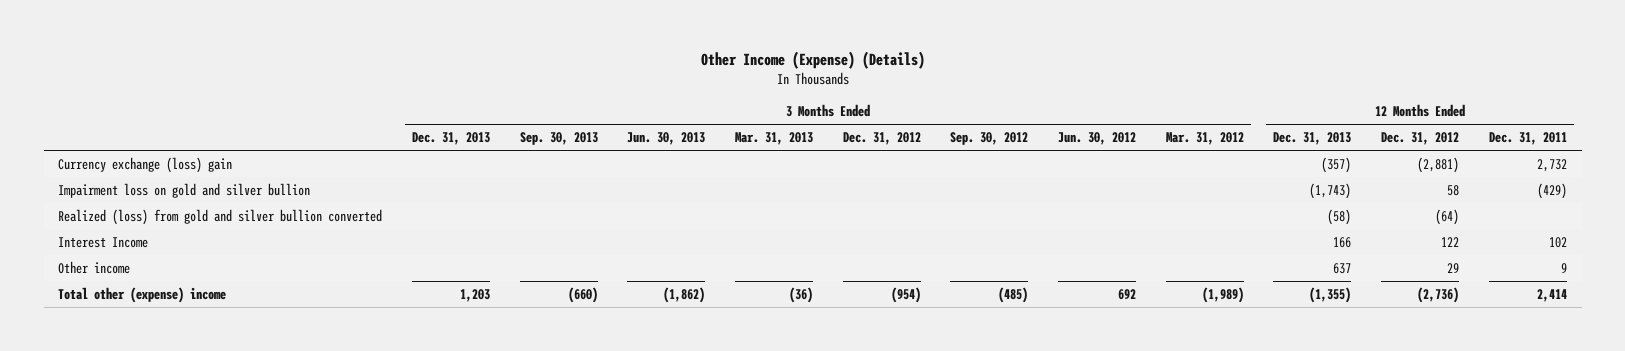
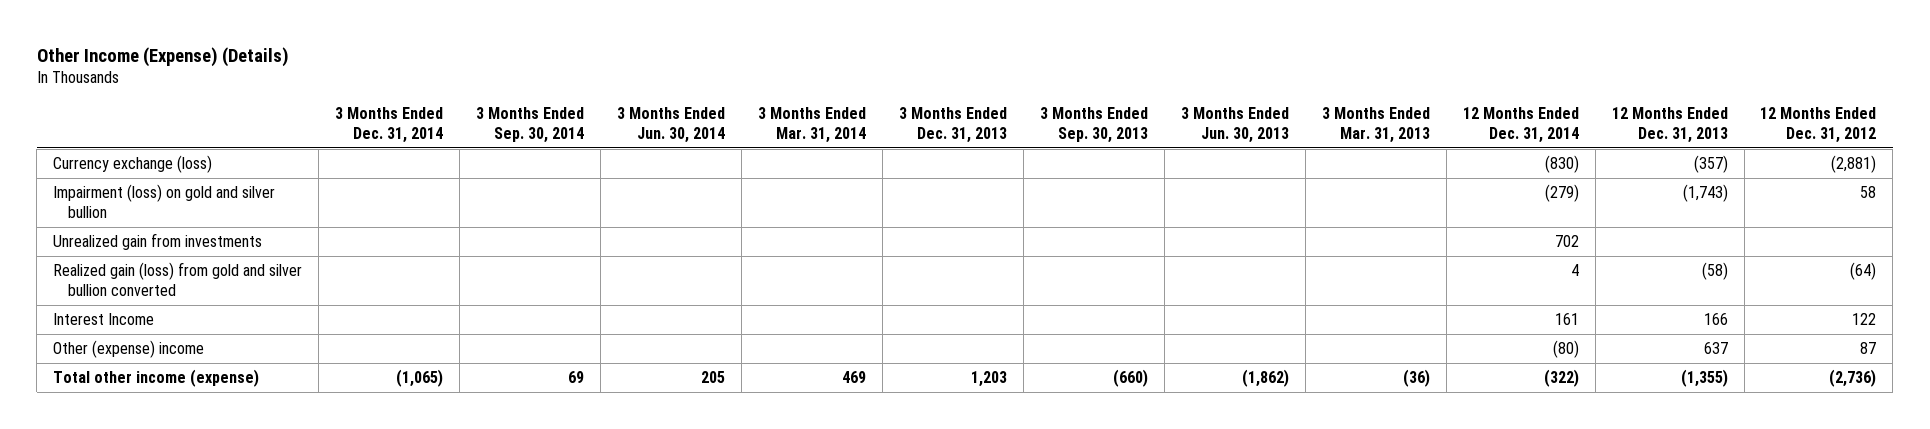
[842,132,921,146] Dec. 31, 2012 -> none
[950,132,1029,146] Sep. 30, 2012 -> none
[1058,132,1137,146] Jun. 30, 2012 -> none
[1165,132,1244,146] Mar. 31, 2012 -> none
[1488,132,1567,146] Dec. 31, 2011 -> none
none -> [335,106,444,144] 3 Months Ended Dec. 31, 2014
none -> [476,106,585,144] 3 Months Ended Sep. 30, 2014
none -> [617,106,726,144] 3 Months Ended Jun. 30, 2014
none -> [758,106,867,144] 3 Months Ended Mar. 31, 2014
none -> [1462,106,1579,144] 12 Months Ended Dec. 31, 2014
[58,156,233,173] Currency exchange (loss) gain -> [53,154,213,173] Currency exchange (loss)
[58,182,311,198] Impairment loss on gold and silver bullion -> [53,183,276,218] Impairment (loss) on gold and silver bullion
none -> [53,232,263,250] Unrealized gain from investments
[58,208,383,225] Realized (loss) from gold and silver bullion converted -> [53,261,303,296] Realized gain (loss) from gold and silver bullion converted
[58,260,131,274] Other income -> [53,339,205,358] Other (expense) income
[1447,262,1460,273] 29 -> [1860,341,1877,354] 87
[58,286,227,303] Total other (expense) income -> [53,368,260,387] Total other income (expense)

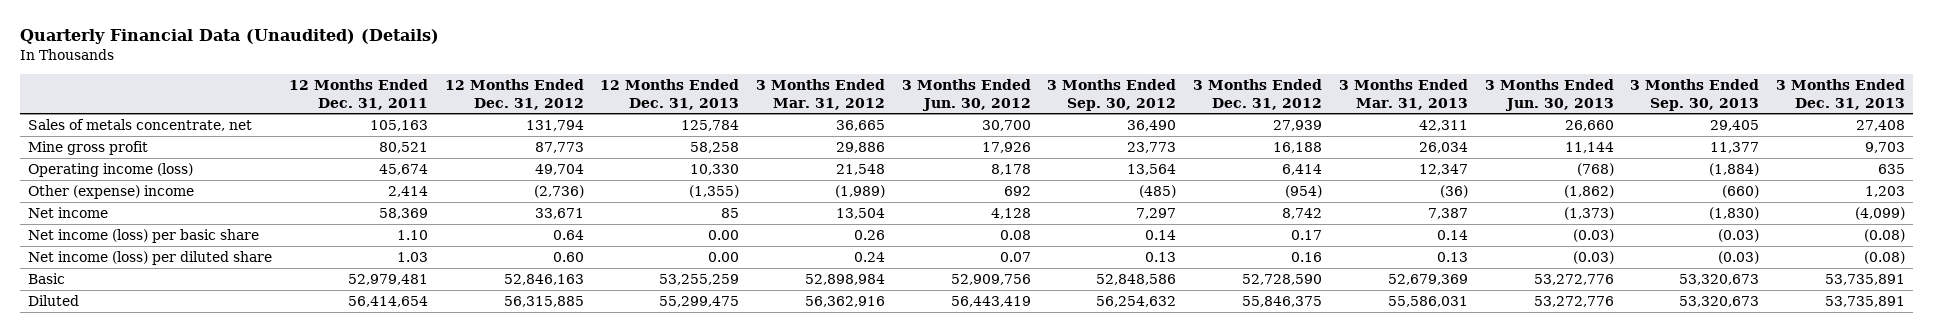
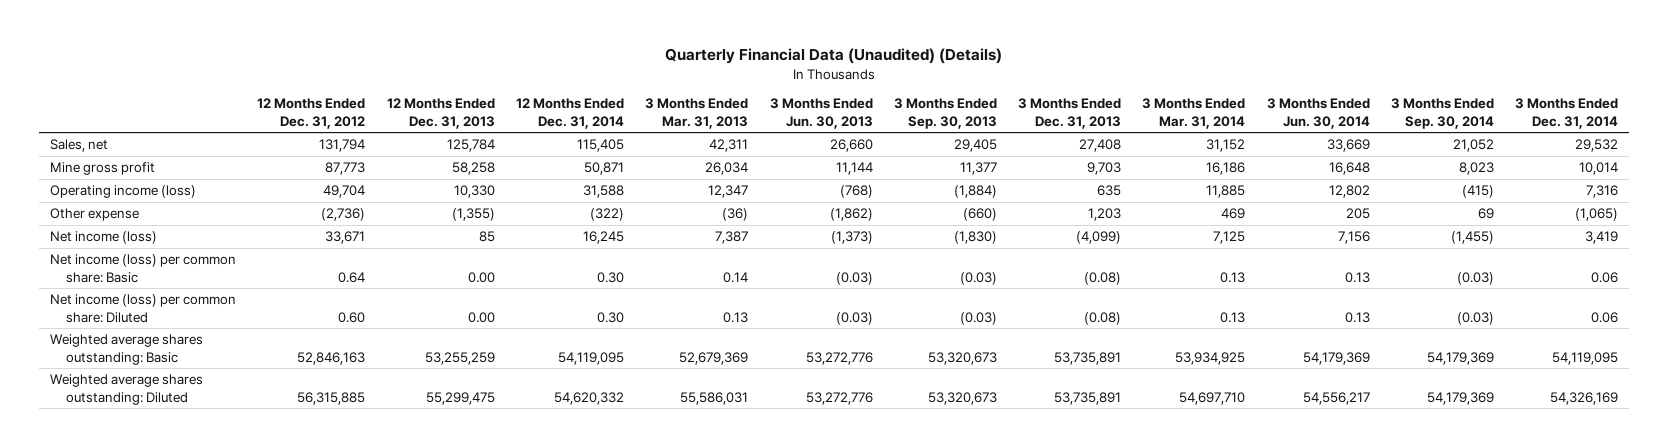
[288,79,428,110] 12 Months Ended Dec. 31, 2011 -> none
[755,79,885,110] 3 Months Ended Mar. 31, 2012 -> none
[901,79,1031,111] 3 Months Ended Jun. 30, 2012 -> none
[1047,79,1177,111] 3 Months Ended Sep. 30, 2012 -> none
[1193,79,1323,110] 3 Months Ended Dec. 31, 2012 -> none
none -> [515,98,624,129] 12 Months Ended Dec. 31, 2014
none -> [1142,98,1246,129] 3 Months Ended Mar. 31, 2014
none -> [1266,98,1370,129] 3 Months Ended Jun. 30, 2014
none -> [1390,98,1494,129] 3 Months Ended Sep. 30, 2014
none -> [1515,98,1619,129] 3 Months Ended Dec. 31, 2014
[28,119,253,132] Sales of metals concentrate, net -> [50,139,109,153] Sales, net
[28,185,195,200] Other (expense) income -> [50,208,140,222] Other expense
[28,207,109,219] Net income -> [50,231,158,245] Net income (loss)
[28,229,260,244] Net income (loss) per basic share -> [50,254,237,283] Net income (loss) per common share: Basic
[28,251,273,266] Net income (loss) per diluted share -> [50,294,237,323] Net income (loss) per common share: Diluted
[28,273,66,285] Basic -> [50,334,204,365] Weighted average shares outstanding: Basic
[28,295,80,307] Diluted -> [50,374,204,405] Weighted average shares outstanding: Diluted

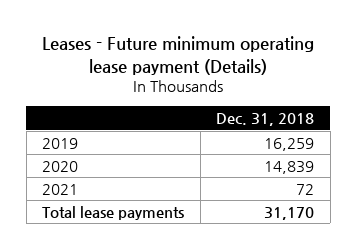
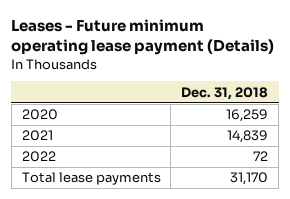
[42,137,79,149] 2019 -> [21,109,58,121] 2020
[42,160,79,172] 2020 -> [21,130,53,142] 2021
[42,183,79,195] 2021 -> [21,151,56,163] 2022

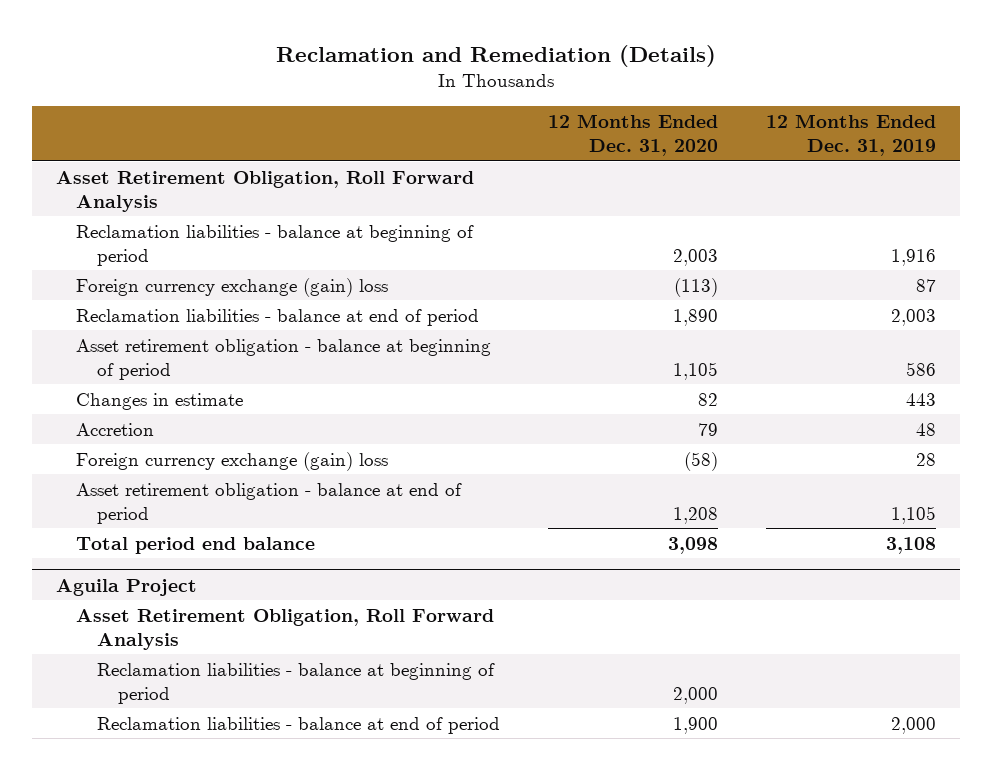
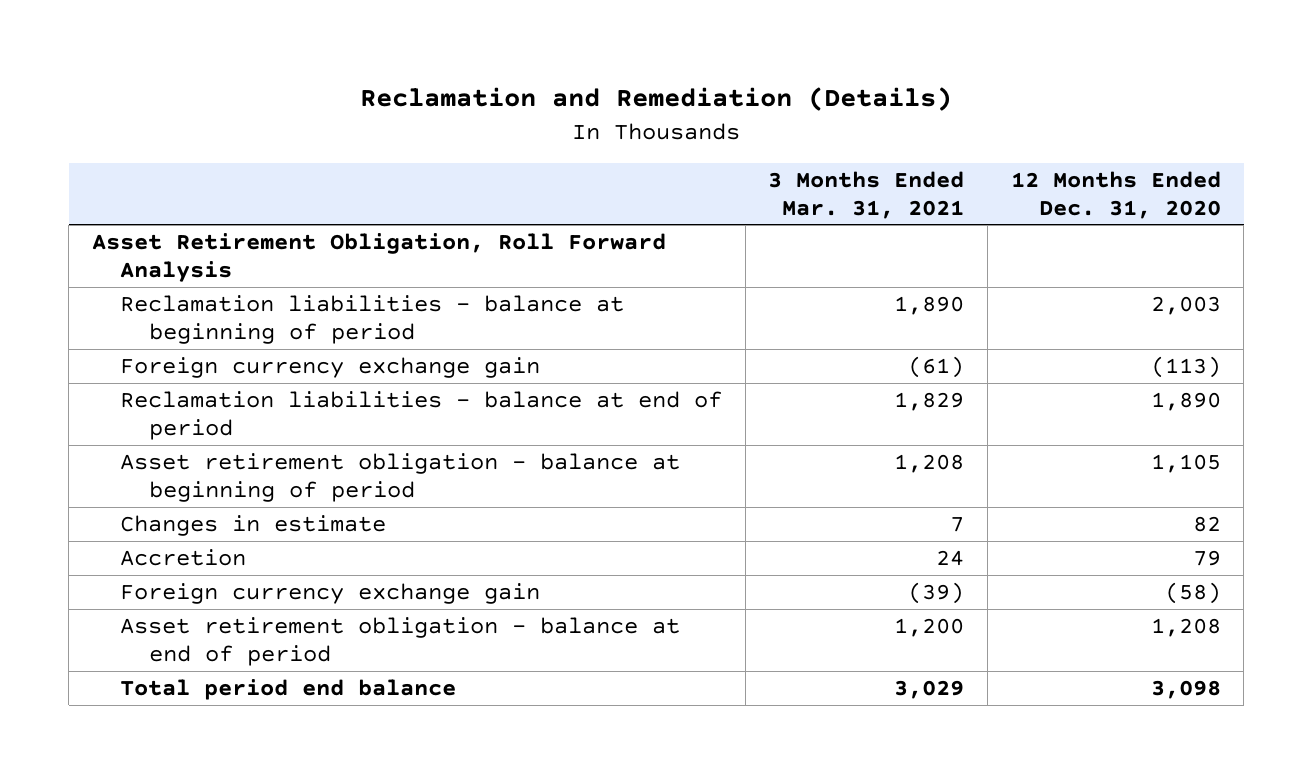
[765,114,936,156] 12 Months Ended Dec. 31, 2019 -> none
none -> [768,170,965,219] 3 Months Ended Mar. 31, 2021
[76,277,389,297] Foreign currency exchange (gain) loss -> [120,357,541,379] Foreign currency exchange gain
[76,451,389,471] Foreign currency exchange (gain) loss -> [120,583,541,605] Foreign currency exchange gain
[55,578,197,596] Aguila Project -> none
[76,608,495,650] Asset Retirement Obligation, Roll Forward Analysis -> none
[97,662,496,704] Reclamation liabilities - balance at beginning of period -> none
[97,716,501,734] Reclamation liabilities - balance at end of period -> none

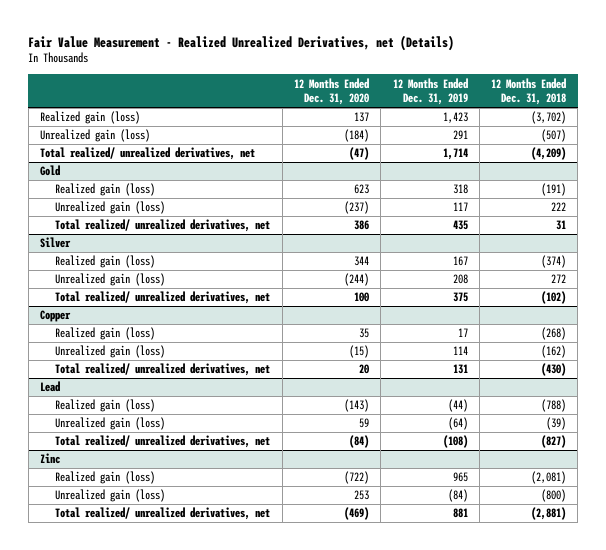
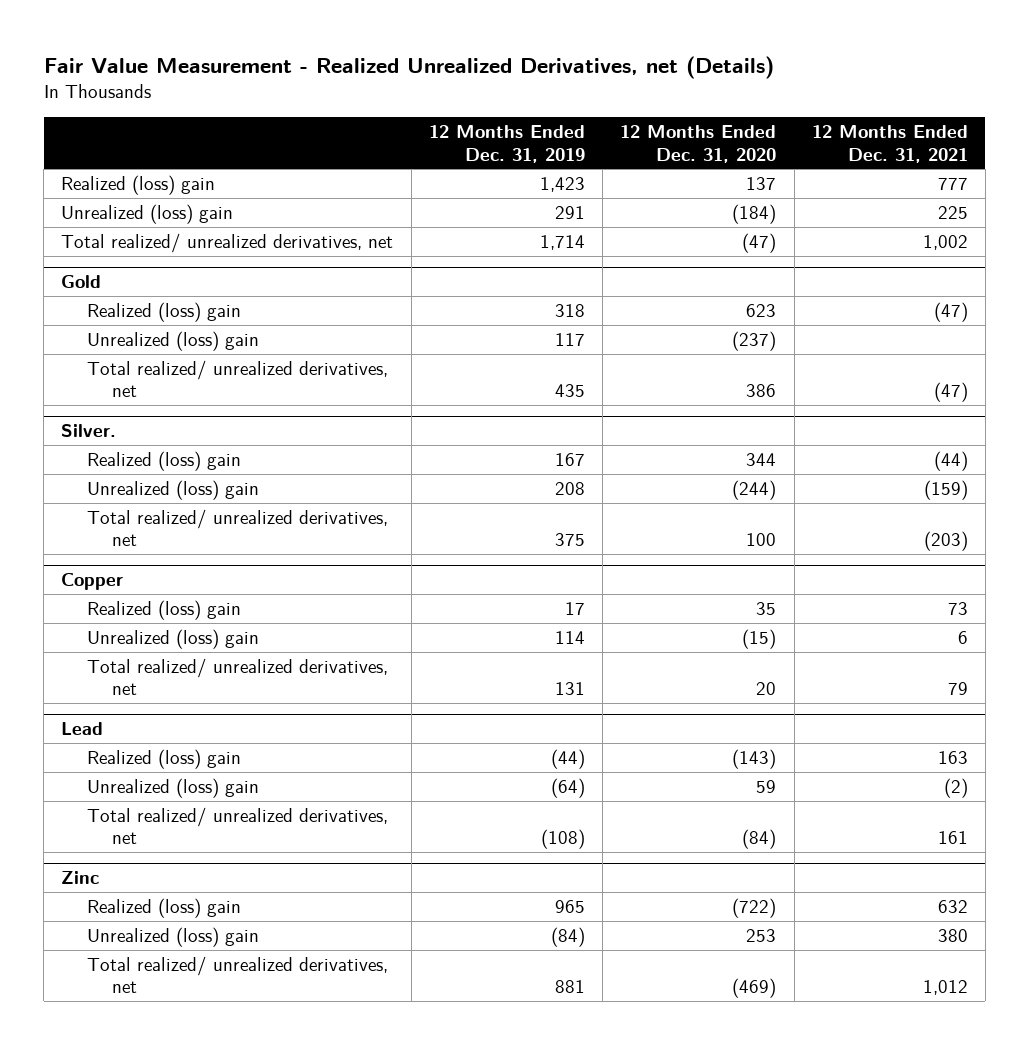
[491,77,567,106] 12 Months Ended Dec. 31, 2018 -> none
none -> [811,125,968,163] 12 Months Ended Dec. 31, 2021
[39,111,140,125] Realized gain (loss) -> [61,175,216,196] Realized (loss) gain
[39,129,150,143] Unrealized gain (loss) -> [61,204,234,225] Unrealized (loss) gain
[55,183,156,197] Realized gain (loss) -> [86,302,241,323] Realized (loss) gain
[55,201,166,215] Unrealized gain (loss) -> [86,331,259,352] Unrealized (loss) gain
[39,237,71,249] Silver -> [61,424,117,438] Silver.
[55,255,156,269] Realized gain (loss) -> [86,451,241,472] Realized (loss) gain
[55,273,166,287] Unrealized gain (loss) -> [86,480,259,501] Unrealized (loss) gain
[55,327,156,341] Realized gain (loss) -> [86,600,241,621] Realized (loss) gain
[55,345,166,359] Unrealized gain (loss) -> [86,629,259,650] Unrealized (loss) gain
[55,399,156,413] Realized gain (loss) -> [86,749,241,770] Realized (loss) gain
[55,417,166,431] Unrealized gain (loss) -> [86,778,259,799] Unrealized (loss) gain
[55,471,156,485] Realized gain (loss) -> [86,898,241,919] Realized (loss) gain
[55,489,166,503] Unrealized gain (loss) -> [86,927,259,948] Unrealized (loss) gain

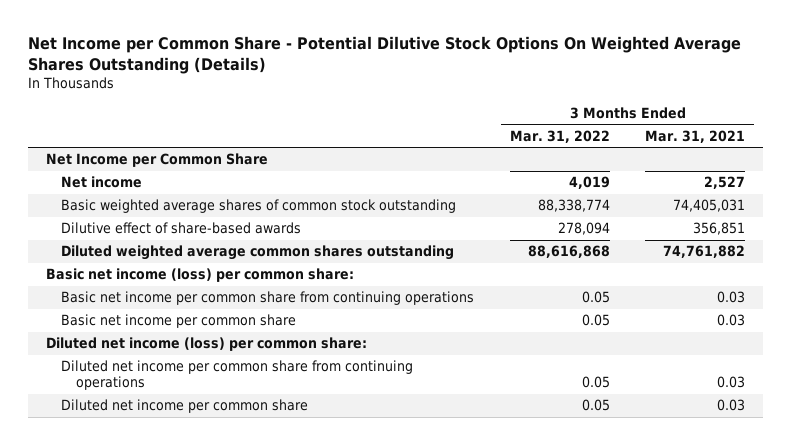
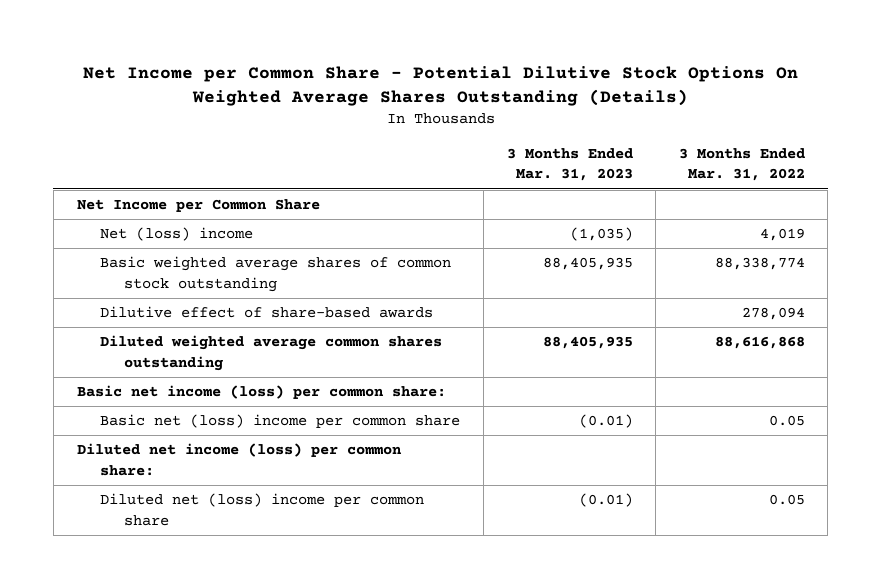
[645,129,746,143] Mar. 31, 2021 -> none
none -> [506,148,633,182] 3 Months Ended Mar. 31, 2023
[61,176,143,189] Net income -> [100,227,254,242] Net (loss) income
[61,291,475,306] Basic net income per common share from continuing operations -> none
[61,314,297,329] Basic net income per common share -> [100,414,461,429] Basic net (loss) income per common share
[61,360,414,391] Diluted net income per common share from continuing operations -> none
[61,399,309,414] Diluted net income per common share -> [100,493,425,526] Diluted net (loss) income per common share

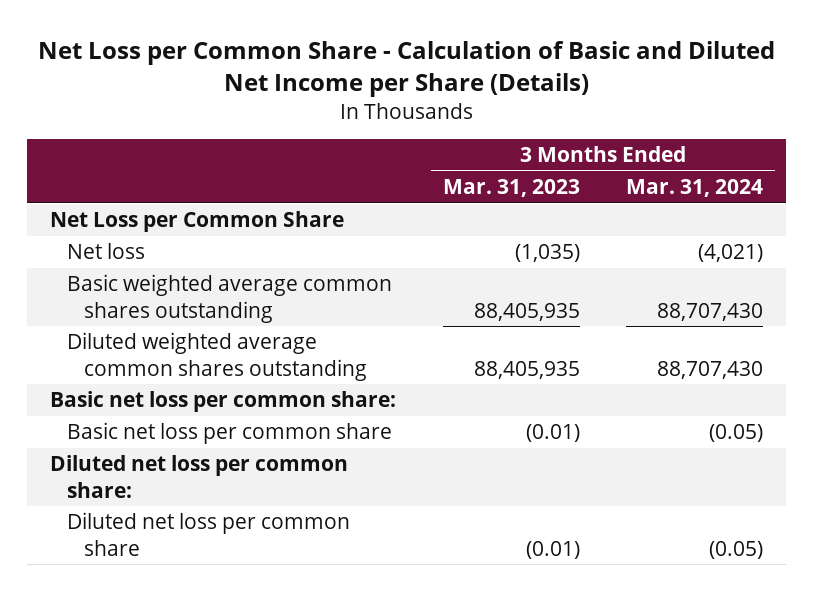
[82,65,798,107] Net Income per Common Share - Potential Dilutive Stock Options On Weighted Average Shares Outstanding (Details) -> [37,40,775,97] Net Loss per Common Share - Calculation of Basic and Diluted Net Income per Share (Details)
[678,148,805,182] 3 Months Ended Mar. 31, 2022 -> none
none -> [625,179,763,198] Mar. 31, 2024
[100,306,434,319] Dilutive effect of share-based awards -> none
[76,199,320,213] Net Income per Common Share -> [50,211,345,233] Net Loss per Common Share
[100,227,254,242] Net (loss) income -> [66,243,145,260] Net loss
[100,256,452,292] Basic weighted average shares of common stock outstanding -> [66,274,392,323] Basic weighted average common shares outstanding
[76,385,446,400] Basic net income (loss) per common share: -> [50,391,397,413] Basic net loss per common share:
[100,414,461,429] Basic net (loss) income per common share -> [66,422,392,445] Basic net loss per common share
[76,443,402,476] Diluted net income (loss) per common share: -> [50,455,349,498] Diluted net loss per common share:
[100,493,425,526] Diluted net (loss) income per common share -> [66,512,350,556] Diluted net loss per common share

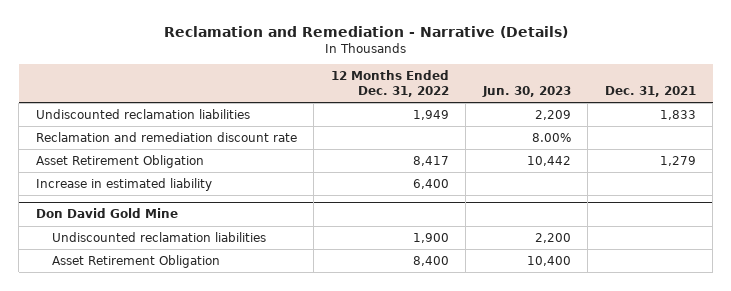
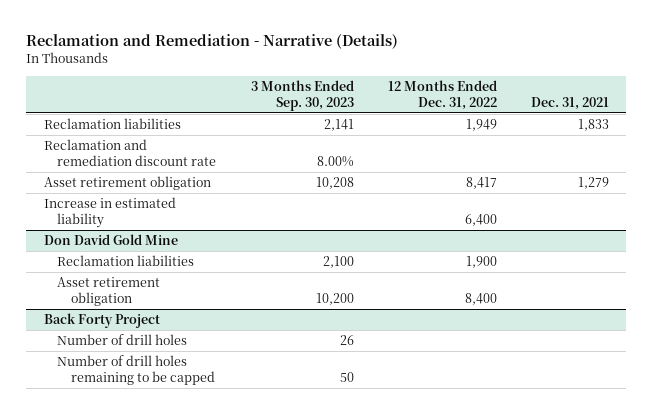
[481,86,571,98] Jun. 30, 2023 -> none
none -> [250,79,354,111] 3 Months Ended Sep. 30, 2023
[35,108,250,119] Undiscounted reclamation liabilities -> [43,118,181,130] Reclamation liabilities
[35,154,204,168] Asset Retirement Obligation -> [43,176,211,191] Asset retirement obligation
[51,231,266,242] Undiscounted reclamation liabilities -> [57,255,195,267] Reclamation liabilities
[51,254,220,268] Asset Retirement Obligation -> [57,277,161,307] Asset retirement obligation
none -> [43,313,160,329] Back Forty Project
none -> [57,334,188,346] Number of drill holes
none -> [57,355,215,386] Number of drill holes remaining to be capped

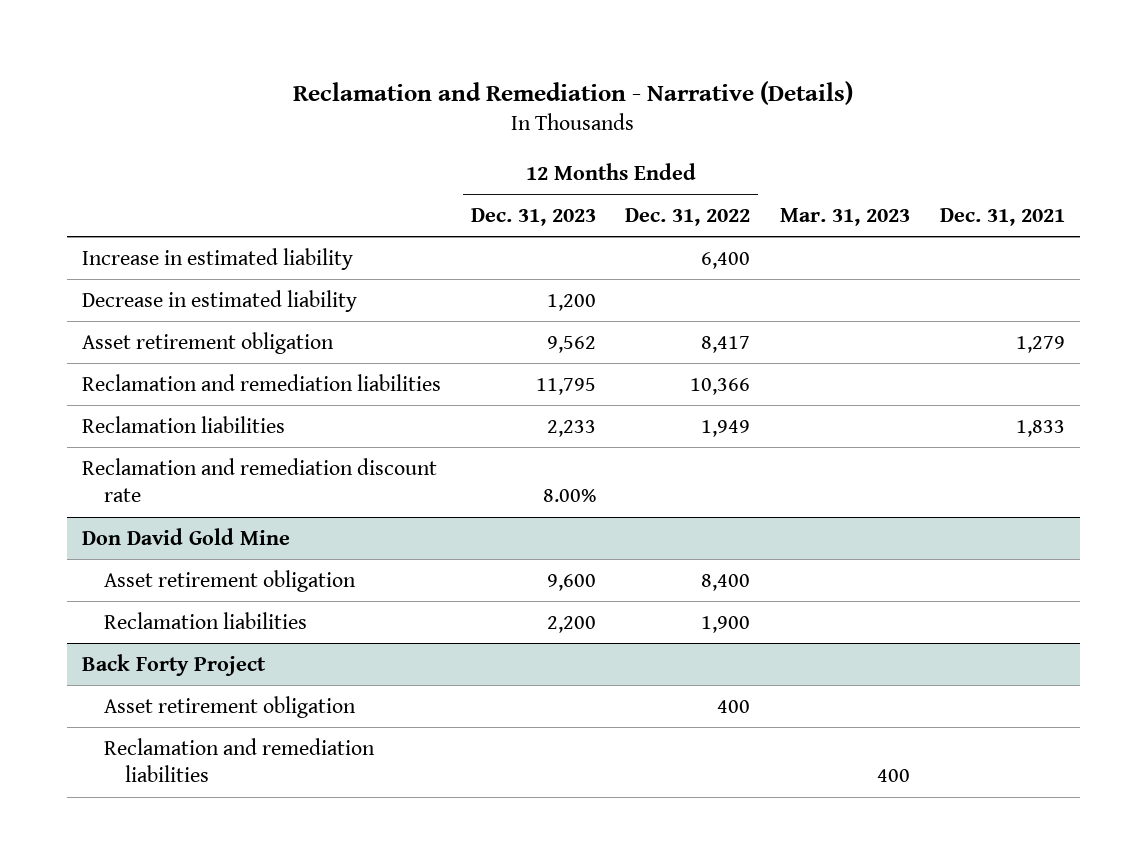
[250,79,354,111] 3 Months Ended Sep. 30, 2023 -> none
none -> [470,207,596,226] Dec. 31, 2023
none -> [780,207,911,226] Mar. 31, 2023
[43,197,176,229] Increase in estimated liability -> [81,247,353,270] Increase in estimated liability
none -> [81,289,357,312] Decrease in estimated liability
[43,176,211,191] Asset retirement obligation -> [81,331,334,354] Asset retirement obligation
none -> [81,373,441,391] Reclamation and remediation liabilities
[57,255,195,267] Reclamation liabilities -> [103,611,307,629] Reclamation liabilities
[57,334,188,346] Number of drill holes -> none
[57,355,215,386] Number of drill holes remaining to be capped -> none
none -> [103,695,356,718] Asset retirement obligation
none -> [103,737,375,783] Reclamation and remediation liabilities

